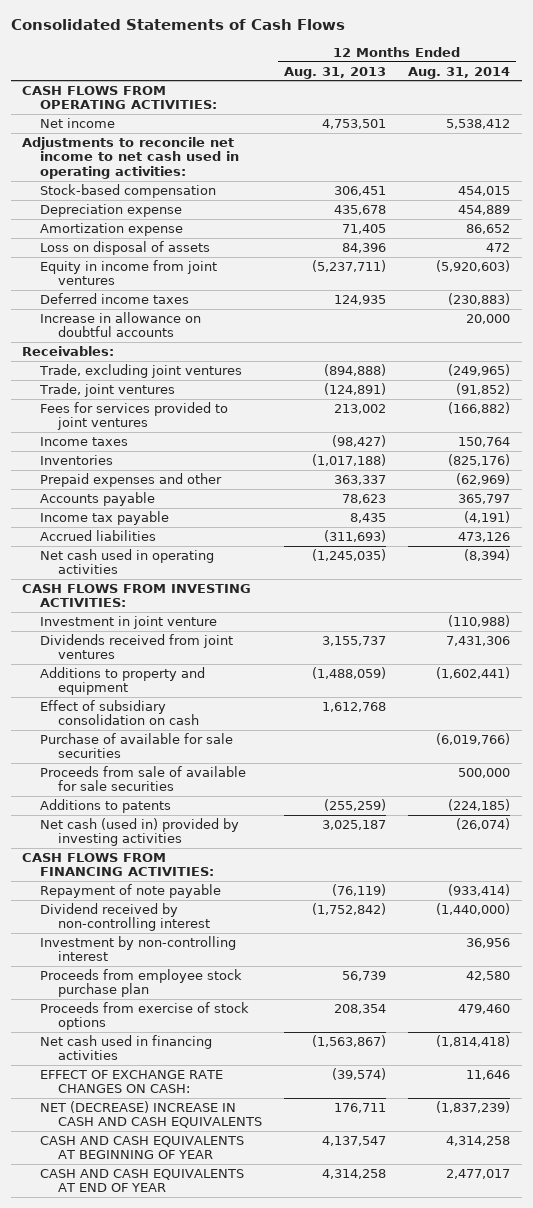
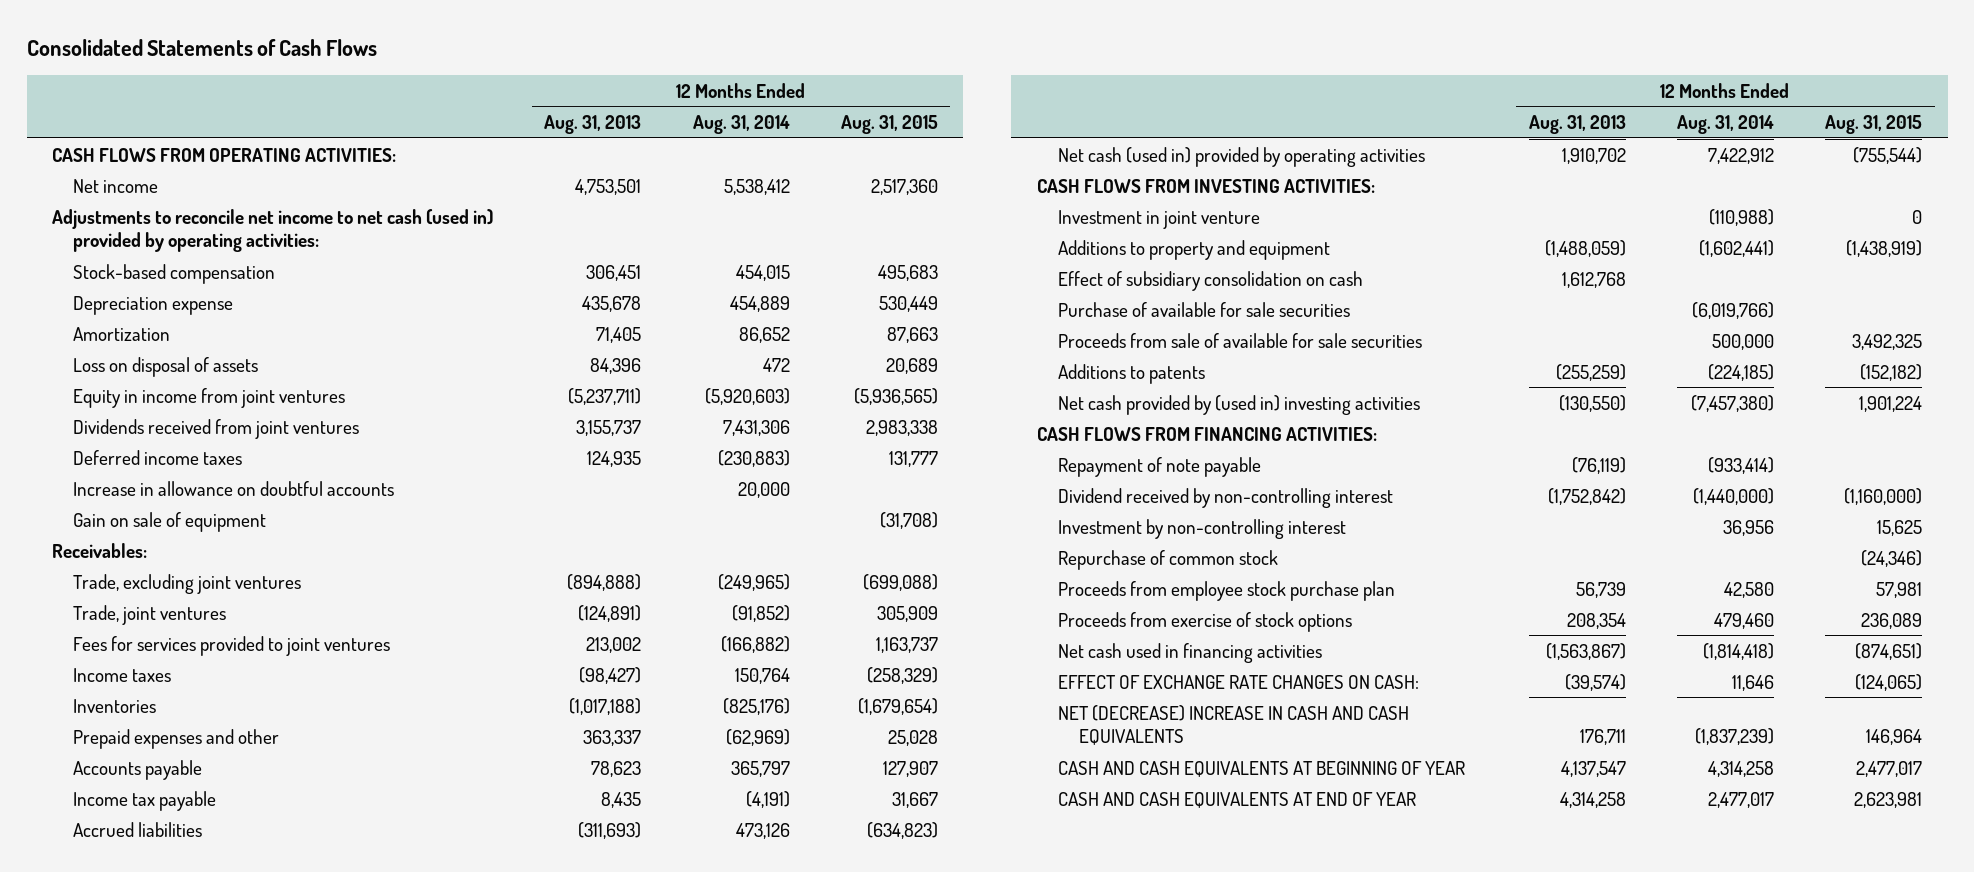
none -> [840,115,938,135] Aug. 31, 2015
[22,137,239,179] Adjustments to reconcile net income to net cash used in operating activities: -> [52,208,494,253] Adjustments to reconcile net income to net cash (used in) provided by operating activities:
[39,223,183,237] Amortization expense -> [73,326,171,341] Amortization
[39,634,233,660] Dividends received from joint ventures -> [73,418,360,439] Dividends received from joint ventures
none -> [73,511,267,532] Gain on sale of equipment
[39,549,214,575] Net cash used in operating activities -> [1057,146,1425,167] Net cash (used in) provided by operating activities
[312,549,387,562] (1,245,035) -> [1561,147,1626,164] 1,910,702
[464,549,511,562] (8,394) -> [1707,147,1774,164] 7,422,912
[39,818,239,847] Net cash (used in) provided by investing activities -> [1057,394,1420,415] Net cash provided by (used in) investing activities
[322,820,387,831] 3,025,187 -> [1558,394,1626,412] (130,550)
[456,818,511,831] (26,074) -> [1690,394,1774,412] (7,457,380)
none -> [1057,549,1278,570] Repurchase of common stock

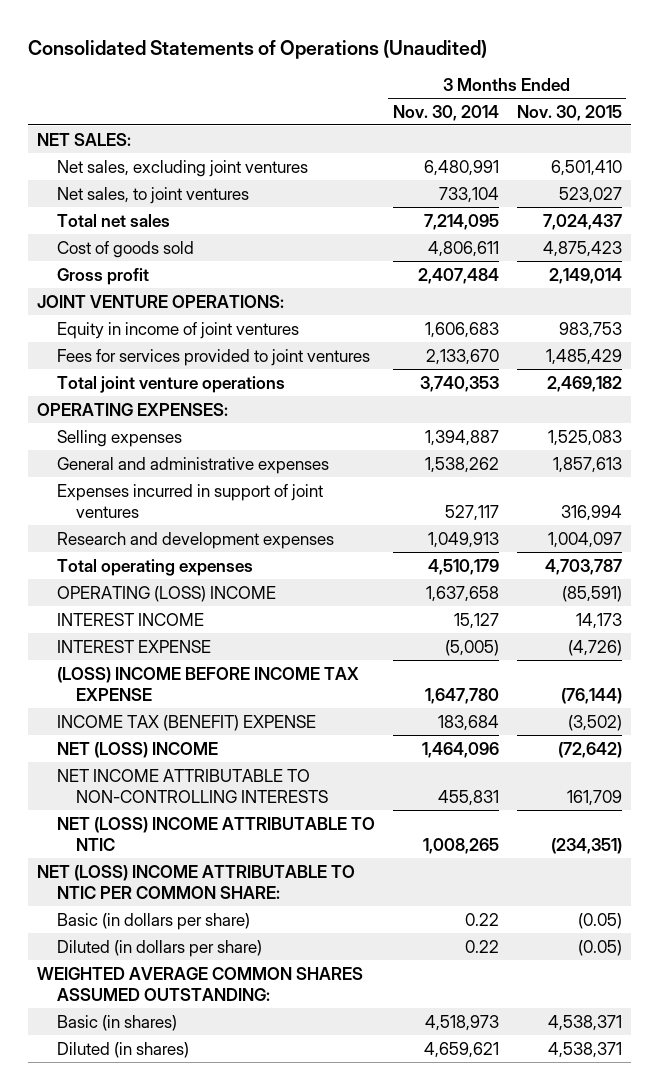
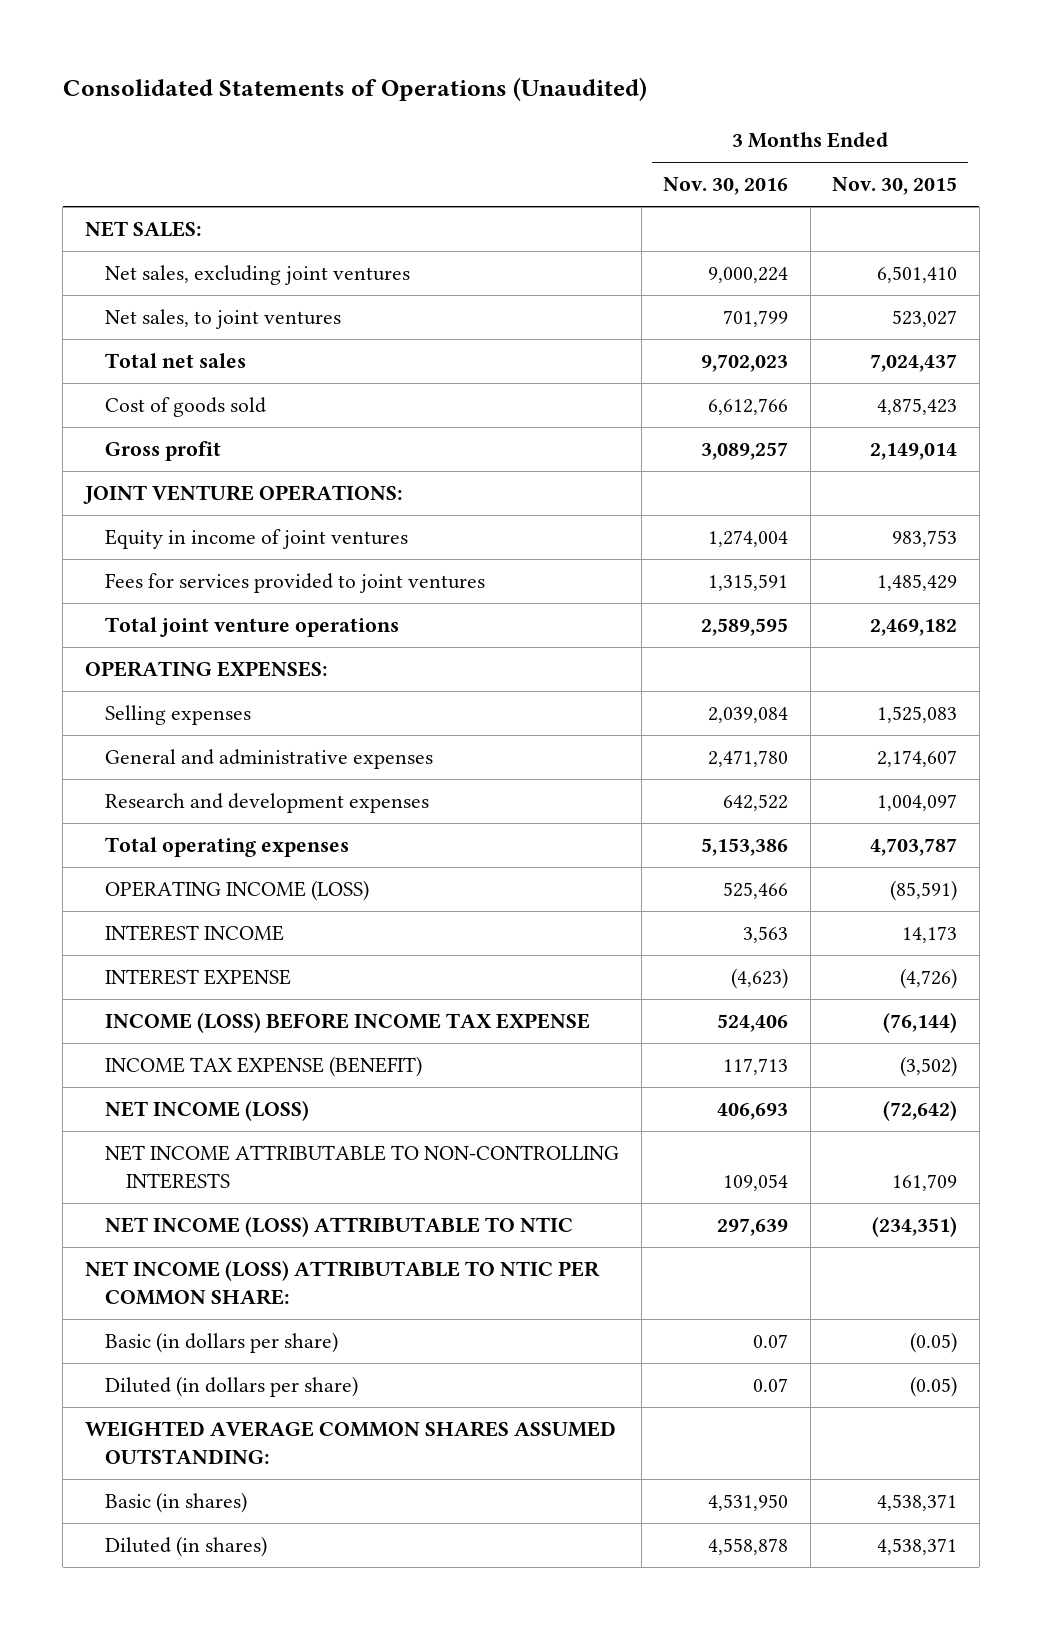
[392,104,499,121] Nov. 30, 2014 -> none
none -> [663,177,789,196] Nov. 30, 2016
[56,483,323,519] Expenses incurred in support of joint ventures -> none
[552,456,622,473] 1,857,613 -> [877,750,958,768] 2,174,607
[56,585,276,602] OPERATING (LOSS) INCOME -> [105,880,370,902] OPERATING INCOME (LOSS)
[56,666,359,702] (LOSS) INCOME BEFORE INCOME TAX EXPENSE -> [105,1012,591,1034] INCOME (LOSS) BEFORE INCOME TAX EXPENSE
[56,714,316,731] INCOME TAX (BENEFIT) EXPENSE -> [105,1056,423,1078] INCOME TAX EXPENSE (BENEFIT)
[56,741,218,758] NET (LOSS) INCOME -> [105,1100,310,1122] NET INCOME (LOSS)
[56,816,375,852] NET (LOSS) INCOME ATTRIBUTABLE TO NTIC -> [105,1216,574,1238] NET INCOME (LOSS) ATTRIBUTABLE TO NTIC
[37,864,356,900] NET (LOSS) INCOME ATTRIBUTABLE TO NTIC PER COMMON SHARE: -> [84,1260,600,1305] NET INCOME (LOSS) ATTRIBUTABLE TO NTIC PER COMMON SHARE:

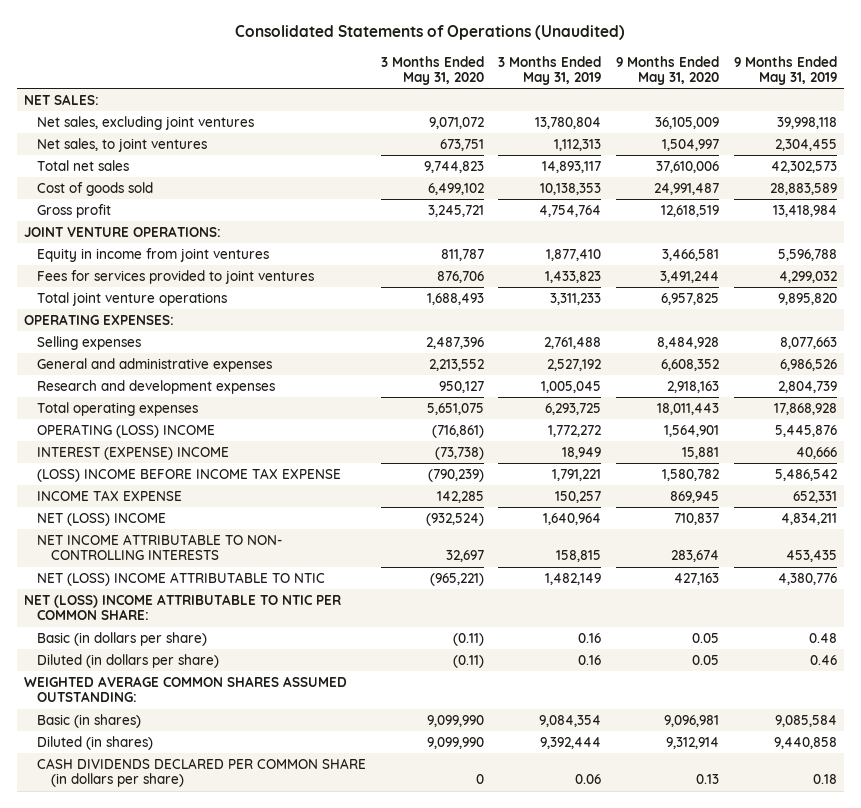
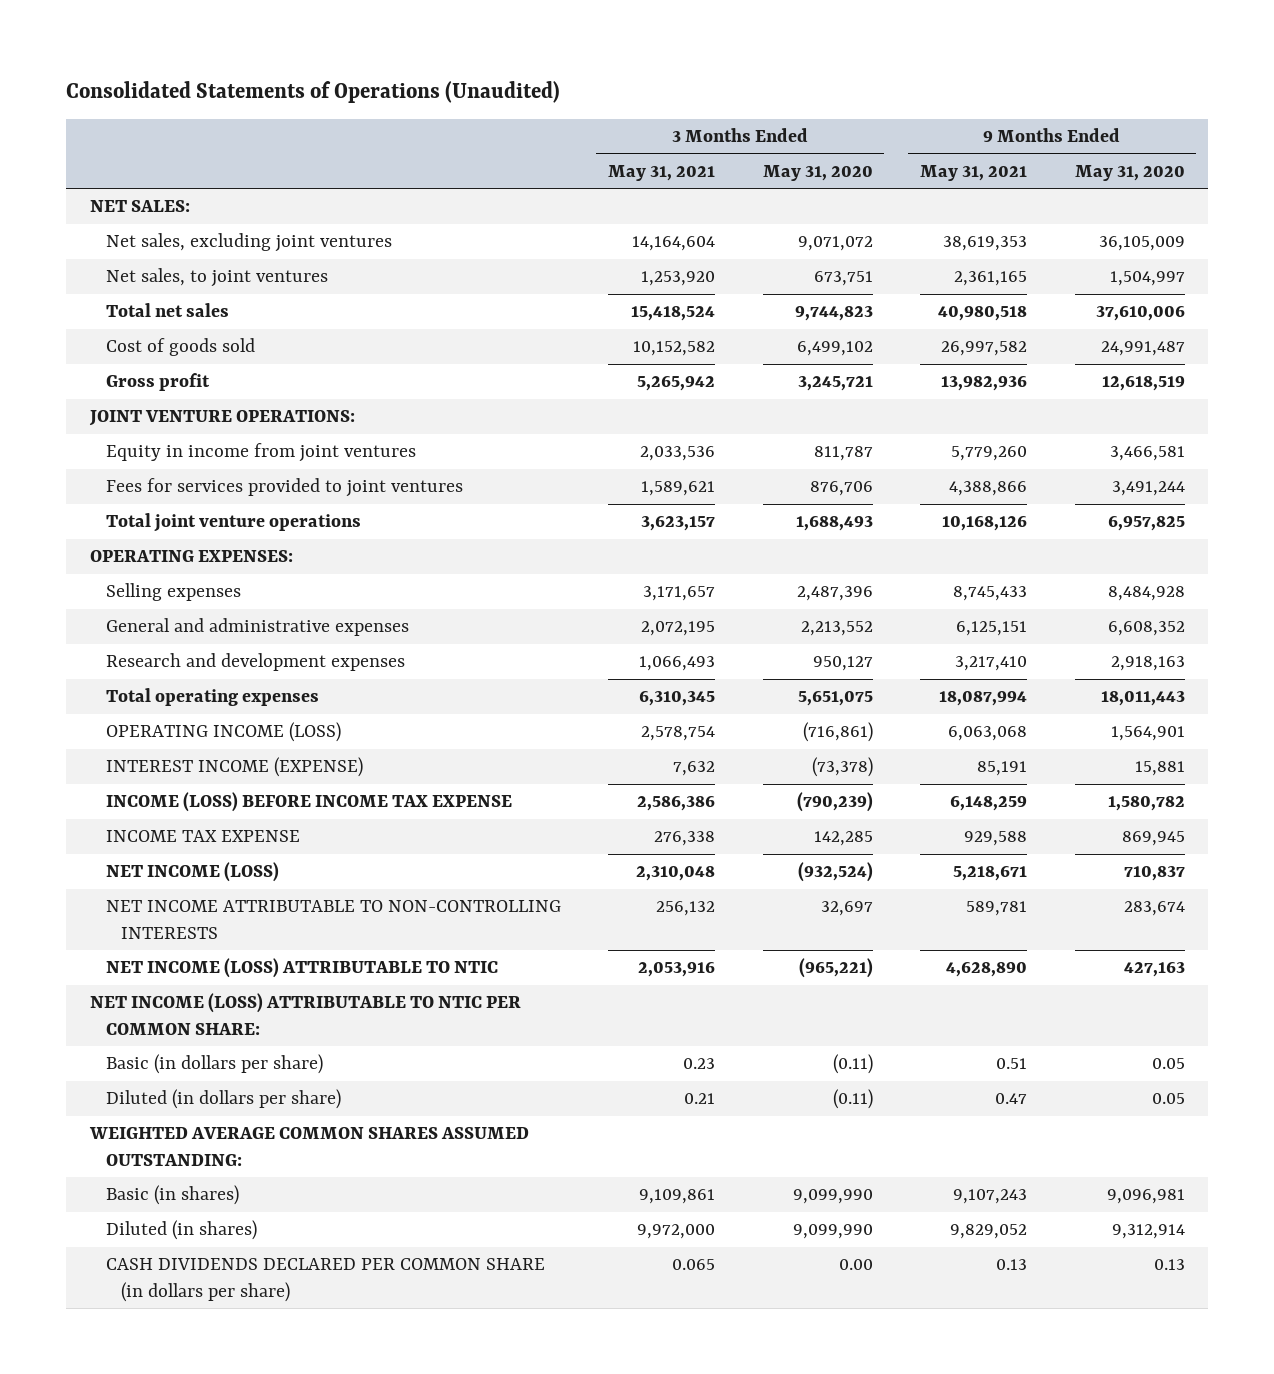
[498,55,602,86] 3 Months Ended May 31, 2019 -> none
[733,55,837,86] 9 Months Ended May 31, 2019 -> none
none -> [608,164,716,181] May 31, 2021
none -> [920,164,1028,181] May 31, 2021
[37,423,216,438] OPERATING (LOSS) INCOME -> [105,722,341,743] OPERATING INCOME (LOSS)
[37,446,230,460] INTEREST (EXPENSE) INCOME -> [105,757,363,778] INTEREST INCOME (EXPENSE)
[434,446,484,460] (73,738) -> [811,757,873,778] (73,378)
[37,467,342,482] (LOSS) INCOME BEFORE INCOME TAX EXPENSE -> [105,792,512,813] INCOME (LOSS) BEFORE INCOME TAX EXPENSE
[37,512,167,526] NET (LOSS) INCOME -> [105,862,279,883] NET INCOME (LOSS)
[37,533,283,561] NET INCOME ATTRIBUTABLE TO NON- CONTROLLING INTERESTS -> [105,900,561,939] NET INCOME ATTRIBUTABLE TO NON-CONTROLLING INTERESTS
[37,571,326,586] NET (LOSS) INCOME ATTRIBUTABLE TO NTIC -> [105,958,498,979] NET INCOME (LOSS) ATTRIBUTABLE TO NTIC
[24,593,342,621] NET (LOSS) INCOME ATTRIBUTABLE TO NTIC PER COMMON SHARE: -> [89,993,521,1035] NET INCOME (LOSS) ATTRIBUTABLE TO NTIC PER COMMON SHARE:
[475,774,484,785] 0 -> [838,1259,873,1271] 0.00

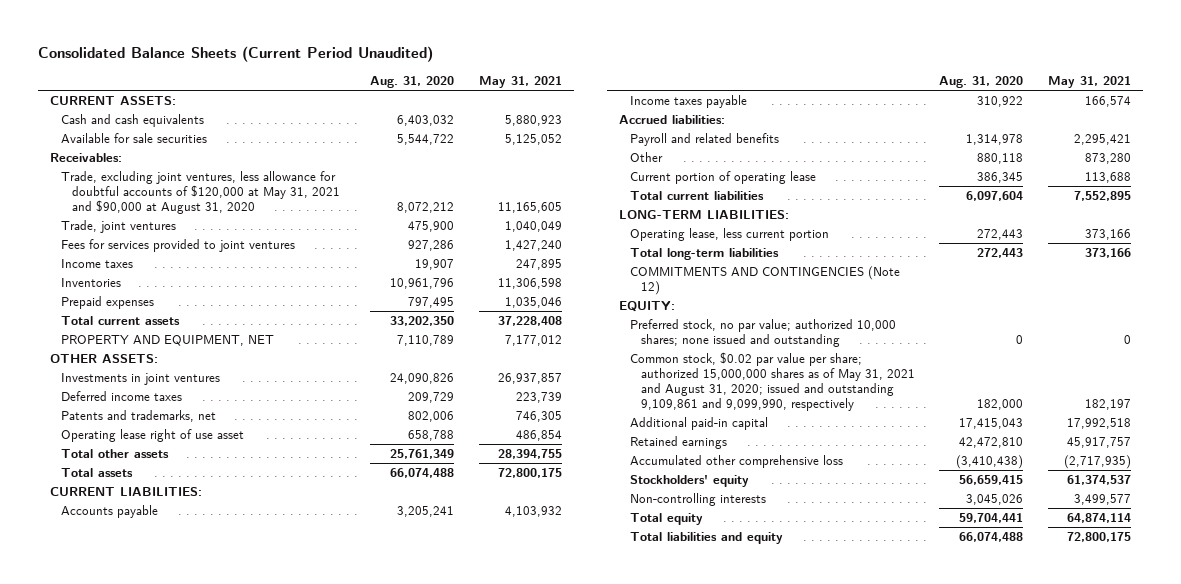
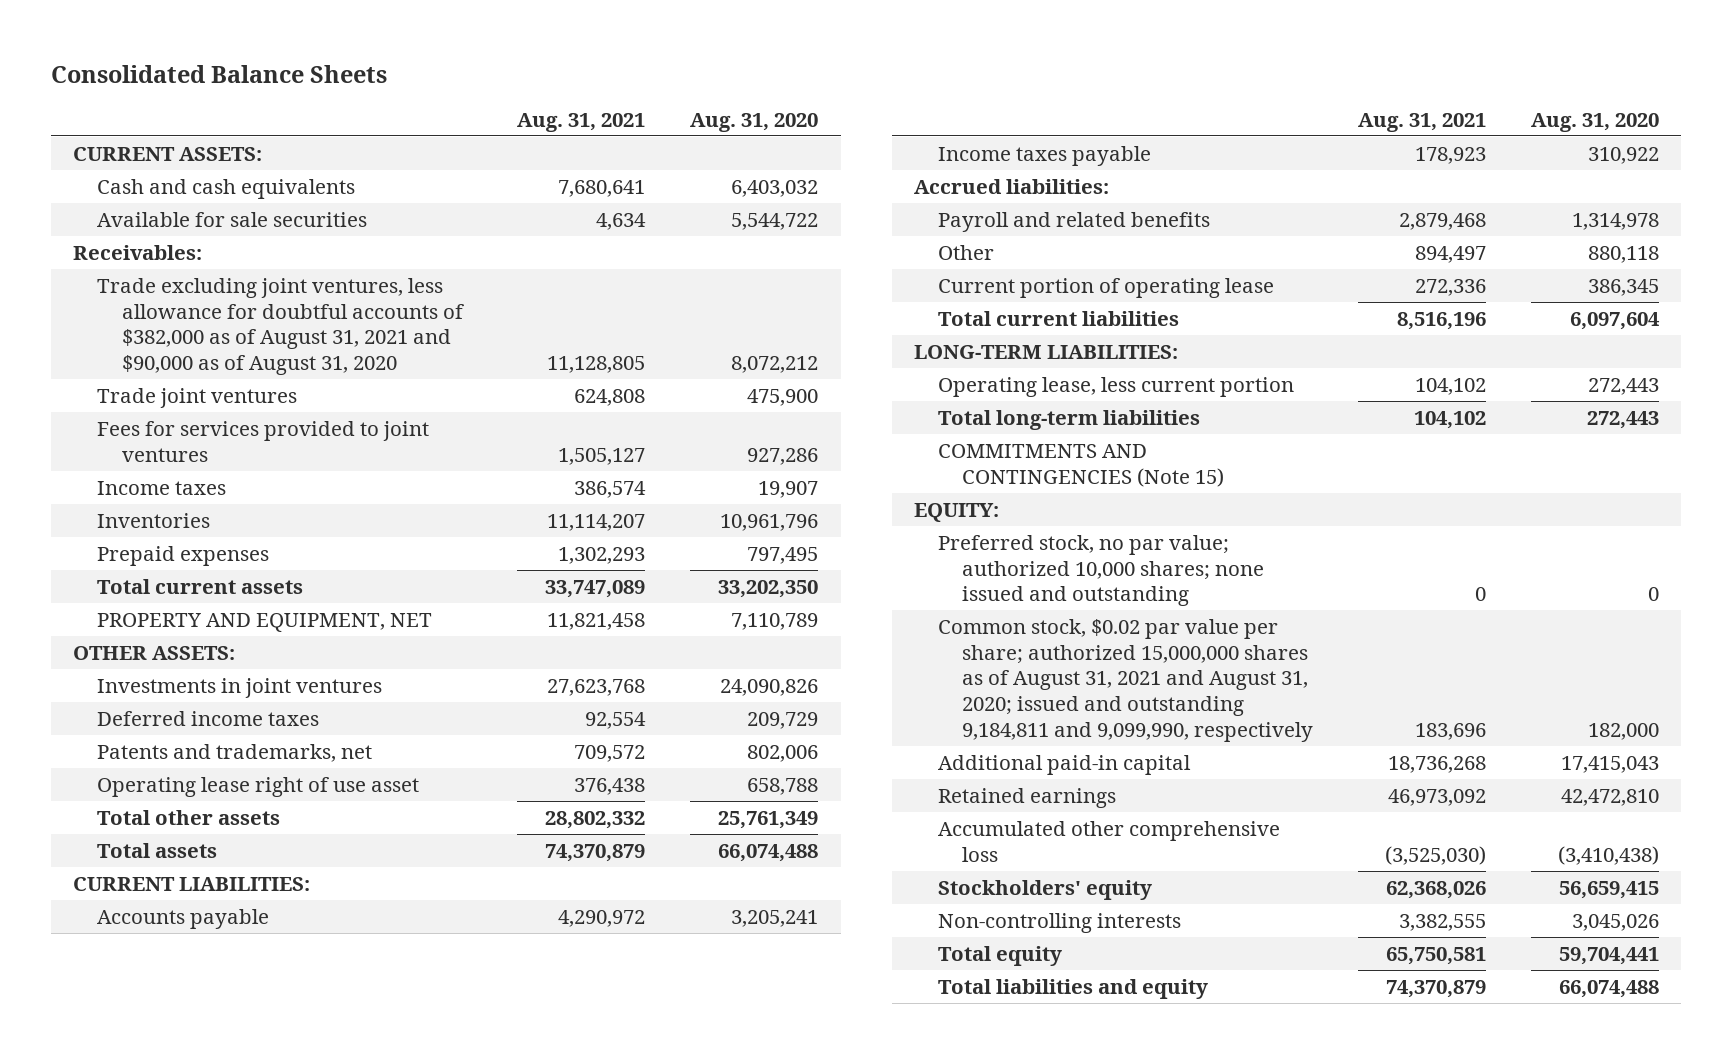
[37,46,433,63] Consolidated Balance Sheets (Current Period Unaudited) -> [50,64,387,83] Consolidated Balance Sheets
[478,76,562,89] May 31, 2021 -> none
none -> [517,112,646,132] Aug. 31, 2021
[61,171,340,215] Trade, excluding joint ventures, less allowance for doubtful accounts of $120,000 at May 31, 2021 and $90,000 at August 31, 2020 -> [97,277,464,376] Trade excluding joint ventures, less allowance for doubtful accounts of $382,000 as of August 31, 2021 and $90,000 as of August 31, 2020
[61,220,177,234] Trade, joint ventures -> [97,387,298,408] Trade joint ventures
[629,266,900,296] COMMITMENTS AND CONTINGENCIES (Note 12) -> [938,443,1225,487] COMMITMENTS AND CONTINGENCIES (Note 15)
[629,352,915,412] Common stock, $0.02 par value per share; authorized 15,000,000 shares as of May 31, 2021 and August 31, 2020; issued and outstanding 9,109,861 and 9,099,990, respectively -> [938,618,1314,743] Common stock, $0.02 par value per share; authorized 15,000,000 shares as of August 31, 2021 and August 31, 2020; issued and outstanding 9,184,811 and 9,099,990, respectively

